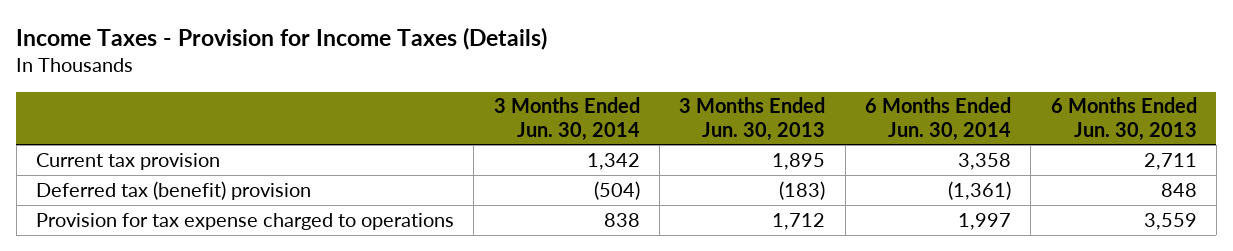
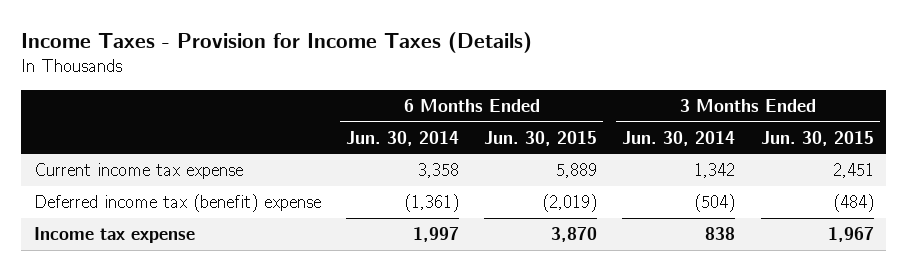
[679,97,826,141] 3 Months Ended Jun. 30, 2013 -> none
[1050,97,1197,141] 6 Months Ended Jun. 30, 2013 -> none
none -> [484,130,598,146] Jun. 30, 2015
none -> [760,130,874,146] Jun. 30, 2015
[35,152,220,170] Current tax provision -> [33,162,243,179] Current income tax expense
[35,180,311,200] Deferred tax (benefit) provision -> [33,193,321,212] Deferred income tax (benefit) expense
[35,212,454,230] Provision for tax expense charged to operations -> [33,226,195,243] Income tax expense

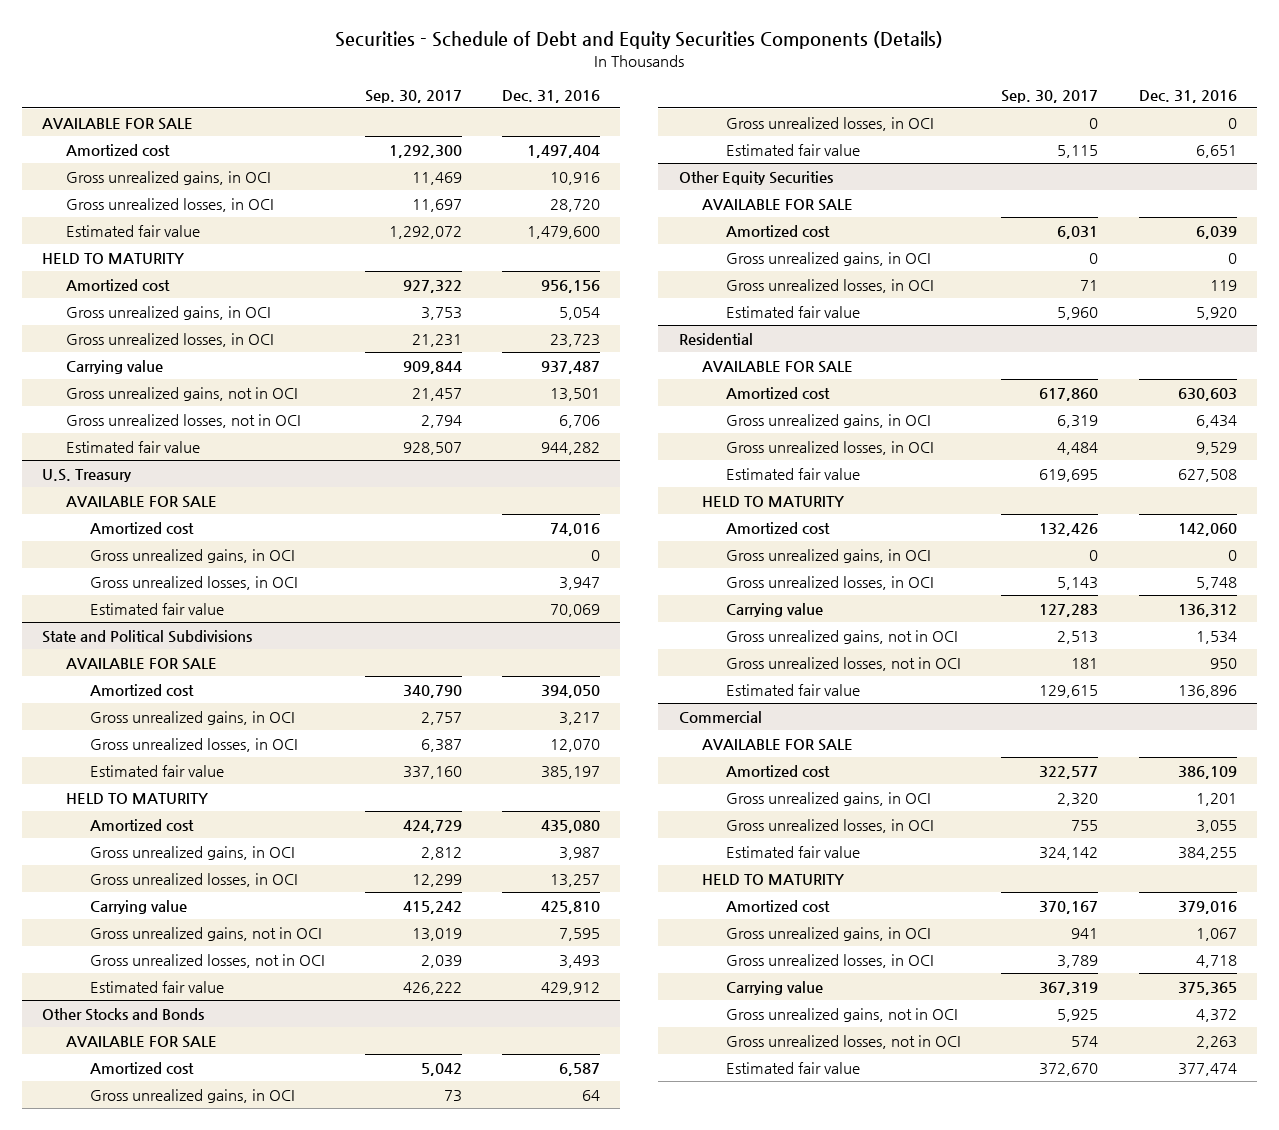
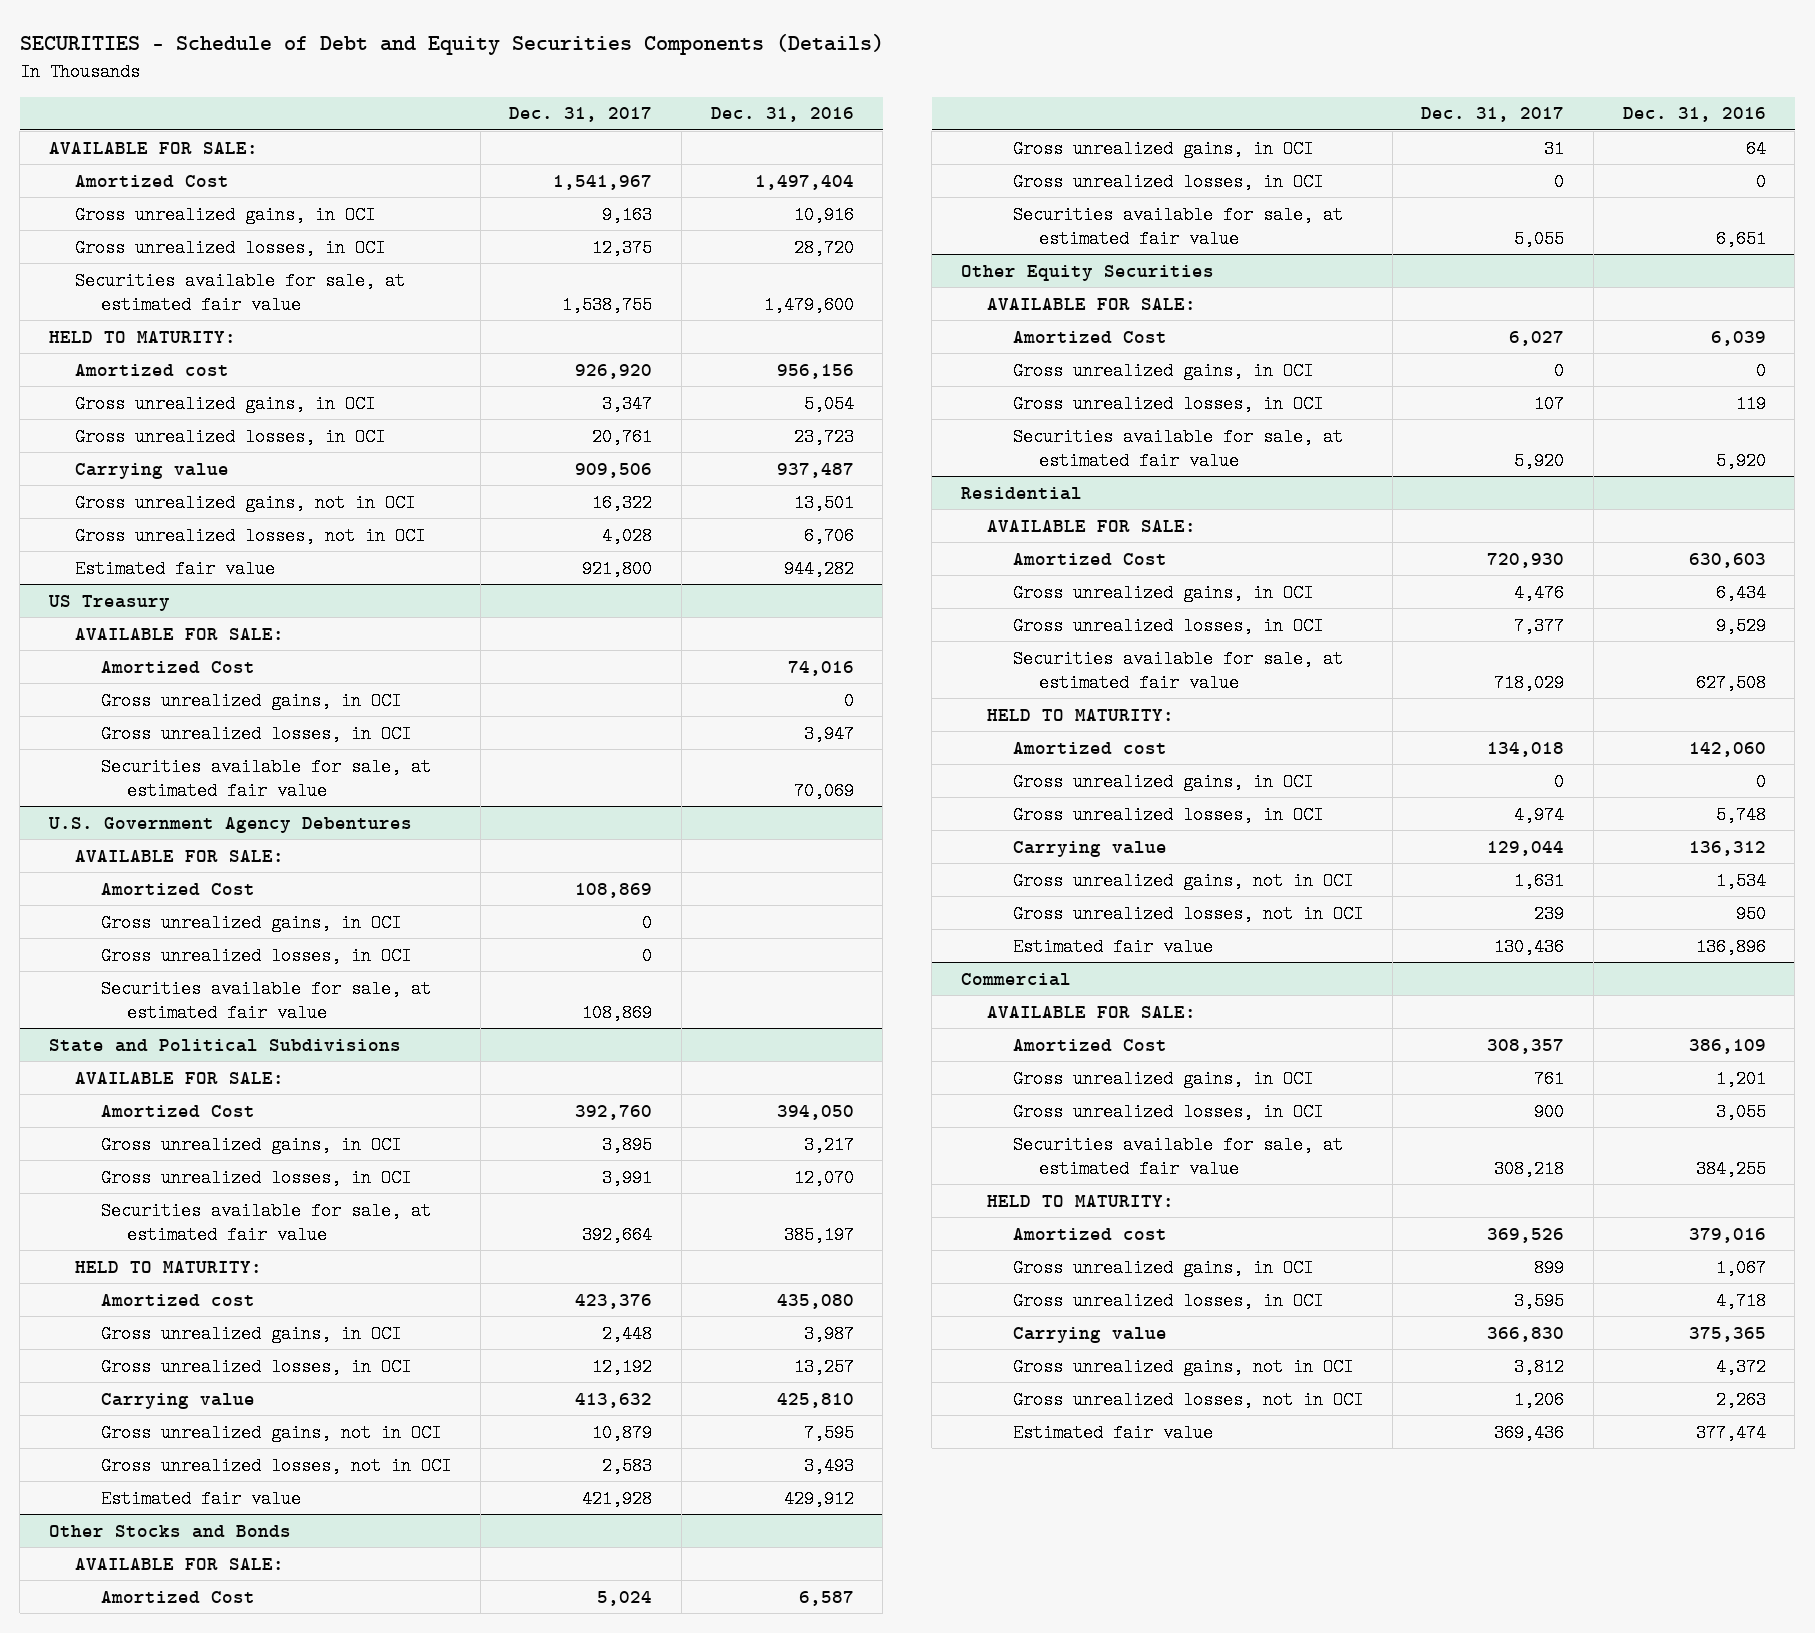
[335,31,944,50] Securities - Schedule of Debt and Equity Securities Components (Details) -> [19,34,884,56] SECURITIES - Schedule of Debt and Equity Securities Components (Details)
[364,89,462,103] Sep. 30, 2017 -> none
none -> [509,107,653,123] Dec. 31, 2017
[42,117,194,130] AVAILABLE FOR SALE -> [49,141,259,154] AVAILABLE FOR SALE:
[65,143,170,156] Amortized cost -> [74,174,229,187] Amortized Cost
[65,224,200,237] Estimated fair value -> [74,271,405,314] Securities available for sale, at estimated fair value
[42,252,185,264] HELD TO MATURITY -> [49,330,237,343] HELD TO MATURITY:
[42,468,133,482] U.S. Treasury -> [48,594,171,611] US Treasury
[65,495,217,508] AVAILABLE FOR SALE -> [74,627,284,640] AVAILABLE FOR SALE:
[89,521,194,534] Amortized cost -> [100,660,255,673] Amortized Cost
[89,602,224,615] Estimated fair value -> [100,757,431,800] Securities available for sale, at estimated fair value
none -> [48,816,413,833] U.S. Government Agency Debentures
none -> [74,849,284,862] AVAILABLE FOR SALE:
none -> [100,882,255,895] Amortized Cost
none -> [100,913,401,932] Gross unrealized gains, in OCI
none -> [100,946,411,965] Gross unrealized losses, in OCI
none -> [100,979,431,1022] Securities available for sale, at estimated fair value
[65,657,217,670] AVAILABLE FOR SALE -> [74,1071,284,1084] AVAILABLE FOR SALE:
[89,683,194,696] Amortized cost -> [100,1104,255,1117] Amortized Cost
[89,764,224,777] Estimated fair value -> [100,1201,431,1244] Securities available for sale, at estimated fair value
[65,792,208,804] HELD TO MATURITY -> [74,1260,262,1273] HELD TO MATURITY:
[65,1035,217,1048] AVAILABLE FOR SALE -> [74,1557,284,1570] AVAILABLE FOR SALE:
[89,1061,194,1074] Amortized cost -> [100,1590,255,1603] Amortized Cost
[726,143,861,156] Estimated fair value -> [1012,205,1343,248] Securities available for sale, at estimated fair value
[702,198,854,211] AVAILABLE FOR SALE -> [986,297,1196,310] AVAILABLE FOR SALE:
[726,224,831,237] Amortized cost -> [1012,330,1167,343] Amortized Cost
[726,305,861,318] Estimated fair value -> [1012,427,1343,470] Securities available for sale, at estimated fair value
[702,360,854,373] AVAILABLE FOR SALE -> [986,519,1196,532] AVAILABLE FOR SALE:
[726,386,831,399] Amortized cost -> [1012,552,1167,565] Amortized Cost
[726,467,861,480] Estimated fair value -> [1012,649,1343,692] Securities available for sale, at estimated fair value
[702,495,845,507] HELD TO MATURITY -> [986,708,1174,721] HELD TO MATURITY:
[702,738,854,751] AVAILABLE FOR SALE -> [986,1005,1196,1018] AVAILABLE FOR SALE:
[726,764,831,777] Amortized cost -> [1012,1038,1167,1051] Amortized Cost
[726,845,861,858] Estimated fair value -> [1012,1135,1343,1178] Securities available for sale, at estimated fair value
[702,873,845,885] HELD TO MATURITY -> [986,1194,1174,1207] HELD TO MATURITY:

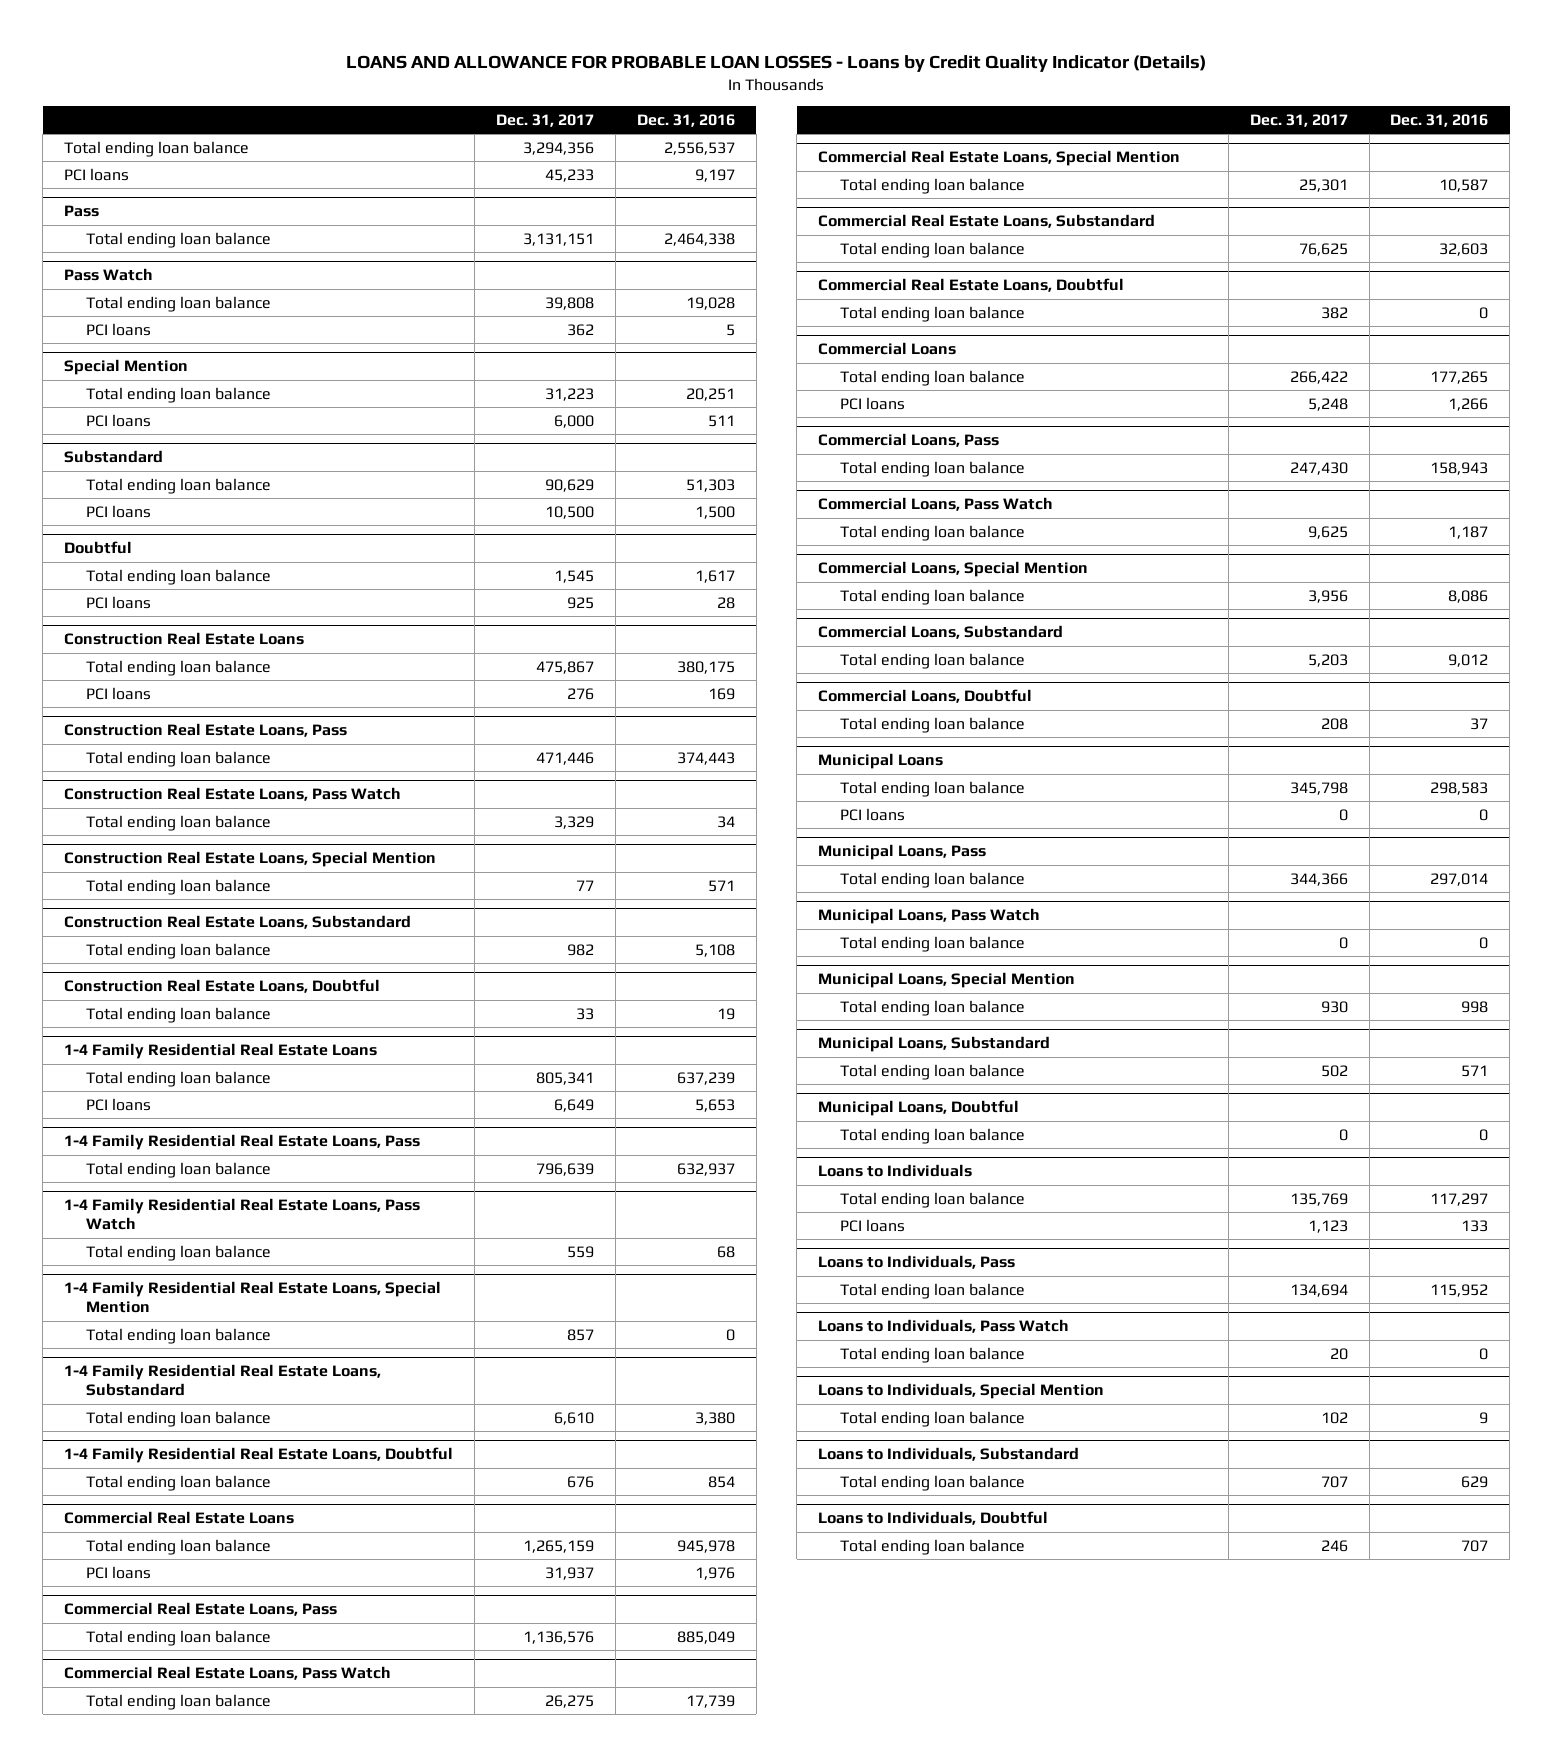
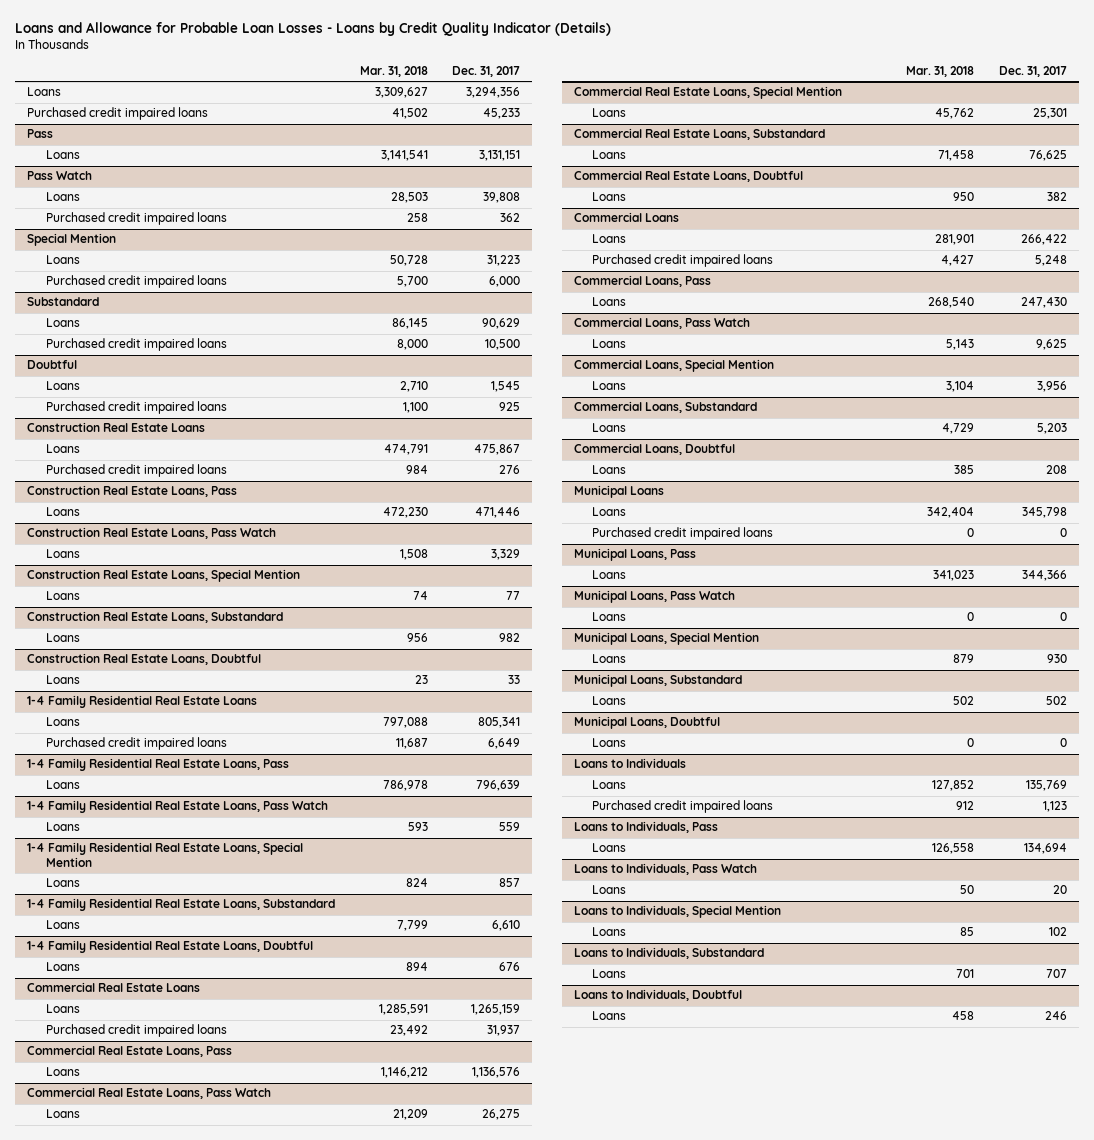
[346,55,1207,73] LOANS AND ALLOWANCE FOR PROBABLE LOAN LOSSES - Loans by Credit Quality Indicator (Details) -> [14,22,611,37] Loans and Allowance for Probable Loan Losses - Loans by Credit Quality Indicator (Details)
[636,113,735,127] Dec. 31, 2016 -> none
none -> [359,66,428,78] Mar. 31, 2018
[64,140,250,157] Total ending loan balance -> [27,87,62,97] Loans
[64,167,130,181] PCI loans -> [27,107,209,121] Purchased credit impaired loans
[85,231,271,248] Total ending loan balance -> [45,150,80,160] Loans
[85,295,271,312] Total ending loan balance -> [45,192,80,202] Loans
[85,322,151,336] PCI loans -> [45,212,227,226] Purchased credit impaired loans
[85,386,271,403] Total ending loan balance -> [45,255,80,265] Loans
[85,413,151,427] PCI loans -> [45,275,227,289] Purchased credit impaired loans
[85,477,271,494] Total ending loan balance -> [45,318,80,328] Loans
[85,504,151,518] PCI loans -> [45,338,227,352] Purchased credit impaired loans
[85,568,271,585] Total ending loan balance -> [45,381,80,391] Loans
[85,595,151,609] PCI loans -> [45,401,227,415] Purchased credit impaired loans
[85,659,271,676] Total ending loan balance -> [45,444,80,454] Loans
[85,686,151,700] PCI loans -> [45,464,227,478] Purchased credit impaired loans
[85,750,271,767] Total ending loan balance -> [45,507,80,517] Loans
[85,814,271,831] Total ending loan balance -> [45,549,80,559] Loans
[85,878,271,895] Total ending loan balance -> [45,591,80,601] Loans
[85,942,271,959] Total ending loan balance -> [45,633,80,643] Loans
[85,1006,271,1023] Total ending loan balance -> [45,675,80,685] Loans
[85,1070,271,1087] Total ending loan balance -> [45,717,80,727] Loans
[85,1097,151,1111] PCI loans -> [45,737,227,751] Purchased credit impaired loans
[85,1161,271,1178] Total ending loan balance -> [45,780,80,790] Loans
[85,1244,271,1261] Total ending loan balance -> [45,822,80,832] Loans
[85,1327,271,1344] Total ending loan balance -> [45,878,80,888] Loans
[85,1410,271,1427] Total ending loan balance -> [45,920,80,930] Loans
[85,1474,271,1491] Total ending loan balance -> [45,962,80,972] Loans
[85,1538,271,1555] Total ending loan balance -> [45,1004,80,1014] Loans
[85,1565,151,1579] PCI loans -> [45,1024,227,1038] Purchased credit impaired loans
[85,1629,271,1646] Total ending loan balance -> [45,1067,80,1077] Loans
[85,1693,271,1710] Total ending loan balance -> [45,1109,80,1119] Loans
[839,177,1025,194] Total ending loan balance -> [592,108,627,118] Loans
[839,241,1025,258] Total ending loan balance -> [592,150,627,160] Loans
[839,305,1025,322] Total ending loan balance -> [592,192,627,202] Loans
[839,369,1025,386] Total ending loan balance -> [592,234,627,244] Loans
[839,396,905,410] PCI loans -> [592,254,774,268] Purchased credit impaired loans
[839,460,1025,477] Total ending loan balance -> [592,297,627,307] Loans
[839,524,1025,541] Total ending loan balance -> [592,339,627,349] Loans
[839,588,1025,605] Total ending loan balance -> [592,381,627,391] Loans
[839,652,1025,669] Total ending loan balance -> [592,423,627,433] Loans
[839,716,1025,733] Total ending loan balance -> [592,465,627,475] Loans
[839,780,1025,797] Total ending loan balance -> [592,507,627,517] Loans
[839,807,905,821] PCI loans -> [592,527,774,541] Purchased credit impaired loans
[839,871,1025,888] Total ending loan balance -> [592,570,627,580] Loans
[839,935,1025,952] Total ending loan balance -> [592,612,627,622] Loans
[839,999,1025,1016] Total ending loan balance -> [592,654,627,664] Loans
[839,1063,1025,1080] Total ending loan balance -> [592,696,627,706] Loans
[839,1127,1025,1144] Total ending loan balance -> [592,738,627,748] Loans
[839,1191,1025,1208] Total ending loan balance -> [592,780,627,790] Loans
[839,1218,905,1232] PCI loans -> [592,800,774,814] Purchased credit impaired loans
[839,1282,1025,1299] Total ending loan balance -> [592,843,627,853] Loans
[839,1346,1025,1363] Total ending loan balance -> [592,885,627,895] Loans
[839,1410,1025,1427] Total ending loan balance -> [592,927,627,937] Loans
[839,1474,1025,1491] Total ending loan balance -> [592,969,627,979] Loans
[839,1538,1025,1555] Total ending loan balance -> [592,1011,627,1021] Loans

